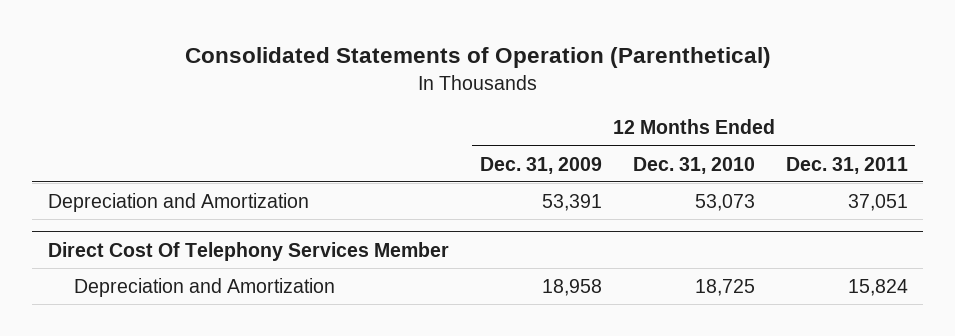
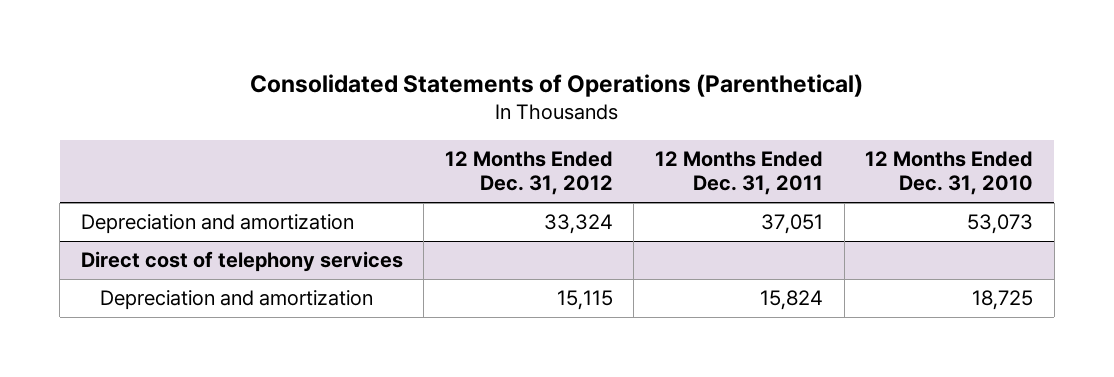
[184,47,771,69] Consolidated Statements of Operation (Parenthetical) -> [249,73,863,97] Consolidated Statements of Operations (Parenthetical)
[479,156,602,174] Dec. 31, 2009 -> none
none -> [444,151,613,196] 12 Months Ended Dec. 31, 2012
[47,192,309,212] Depreciation and Amortization -> [80,214,354,235] Depreciation and amortization
[47,241,449,261] Direct Cost Of Telephony Services Member -> [80,251,403,273] Direct cost of telephony services
[73,277,335,297] Depreciation and Amortization -> [99,290,373,311] Depreciation and amortization

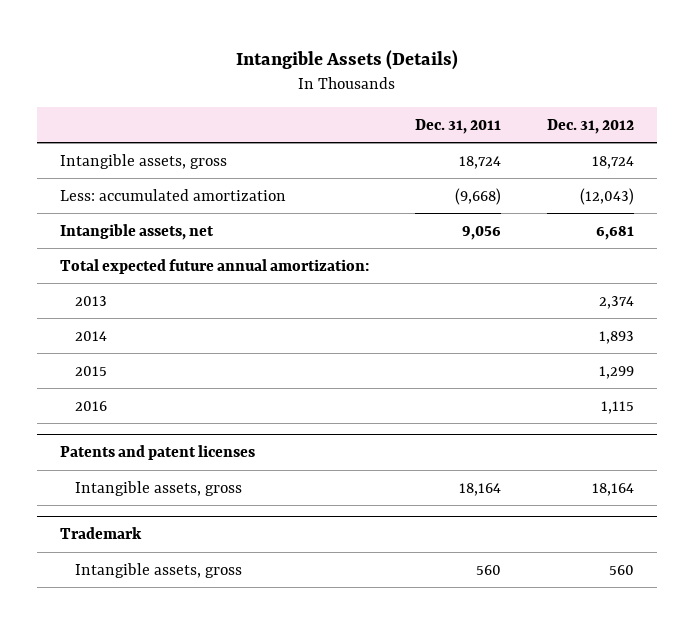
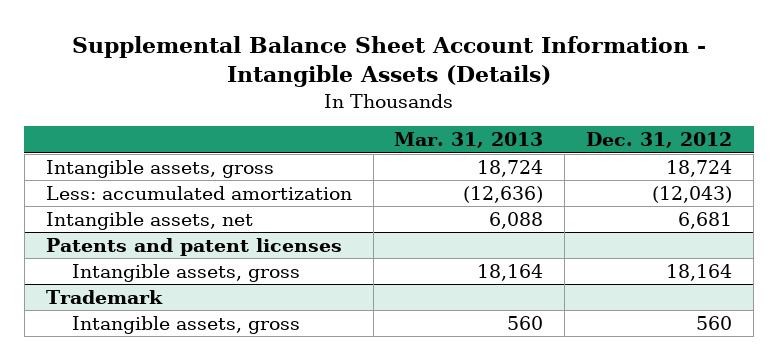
[235,49,458,70] Intangible Assets (Details) -> [71,36,706,88] Supplemental Balance Sheet Account Information - Intangible Assets (Details)
[414,118,501,134] Dec. 31, 2011 -> none
none -> [394,132,544,149] Mar. 31, 2013
[59,258,369,274] Total expected future annual amortization: -> none
[74,295,107,306] 2013 -> none
[74,330,107,341] 2014 -> none
[74,365,107,376] 2015 -> none
[74,400,107,411] 2016 -> none

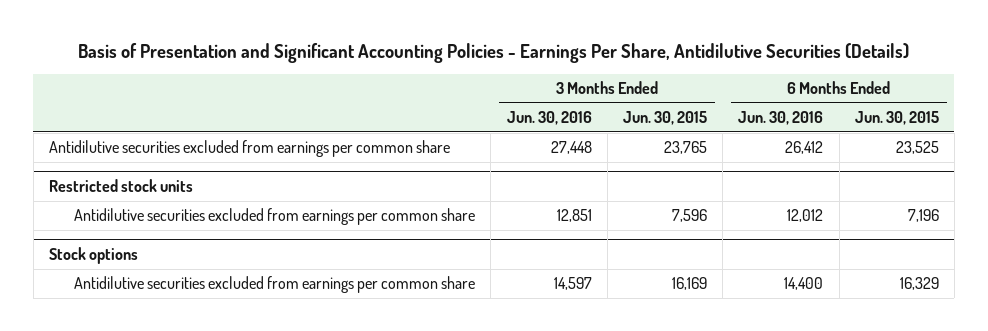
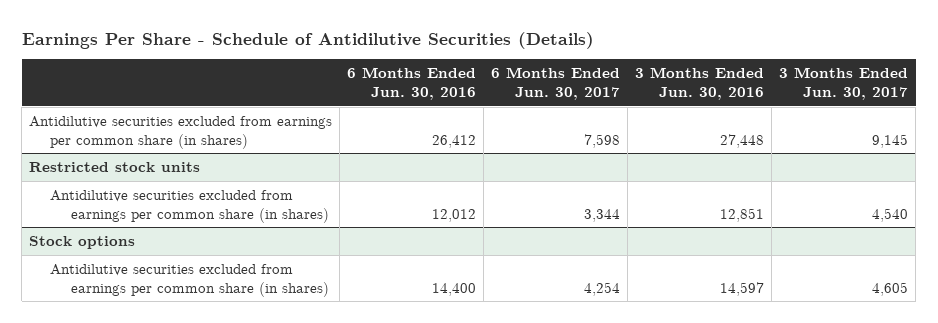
[77,42,909,63] Basis of Presentation and Significant Accounting Policies - Earnings Per Share, Antidilutive Securities (Details) -> [21,31,594,49] Earnings Per Share - Schedule of Antidilutive Securities (Details)
[622,111,707,126] Jun. 30, 2015 -> none
[854,111,939,126] Jun. 30, 2015 -> none
none -> [491,67,621,100] 6 Months Ended Jun. 30, 2017
none -> [779,67,909,100] 3 Months Ended Jun. 30, 2017
[48,140,450,158] Antidilutive securities excluded from earnings per common share -> [29,115,333,149] Antidilutive securities excluded from earnings per common share (in shares)
[74,208,476,226] Antidilutive securities excluded from earnings per common share -> [50,189,329,223] Antidilutive securities excluded from earnings per common share (in shares)
[74,276,476,294] Antidilutive securities excluded from earnings per common share -> [50,263,329,297] Antidilutive securities excluded from earnings per common share (in shares)

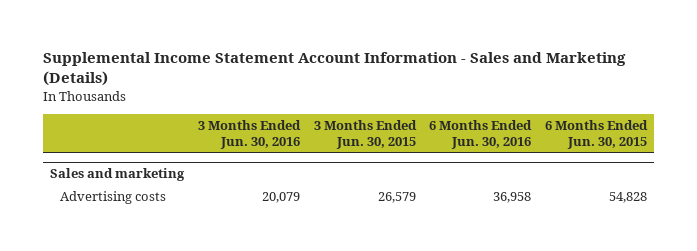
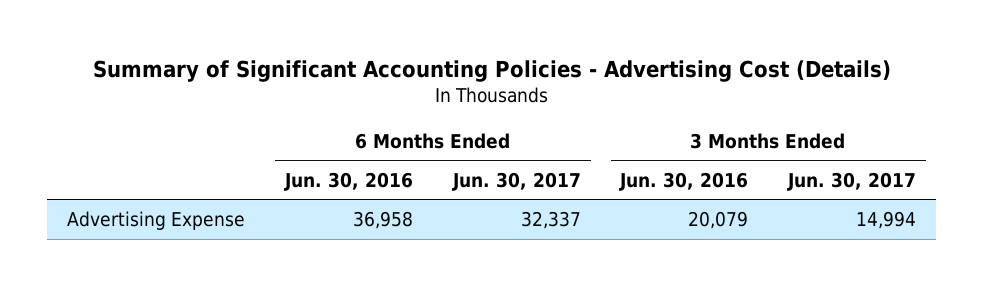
[42,52,626,87] Supplemental Income Statement Account Information - Sales and Marketing (Details) -> [92,59,891,82] Summary of Significant Accounting Policies - Advertising Cost (Details)
[313,119,417,150] 3 Months Ended Jun. 30, 2015 -> none
[545,119,649,150] 6 Months Ended Jun. 30, 2015 -> none
none -> [451,171,581,191] Jun. 30, 2017
none -> [787,171,917,191] Jun. 30, 2017
[49,168,185,182] Sales and marketing -> none
[59,190,166,204] Advertising costs -> [66,211,245,231] Advertising Expense

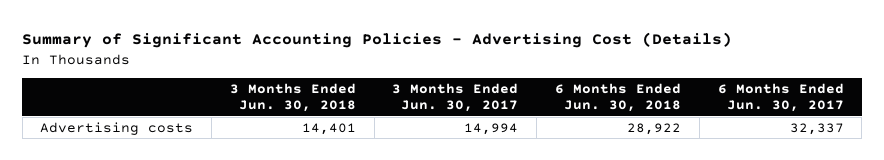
[283,171,413,191] Jun. 30, 2016 -> none
[619,171,749,191] Jun. 30, 2016 -> none
none -> [229,82,356,113] 3 Months Ended Jun. 30, 2018
none -> [555,82,682,113] 6 Months Ended Jun. 30, 2018
[66,211,245,231] Advertising Expense -> [40,121,194,135] Advertising costs

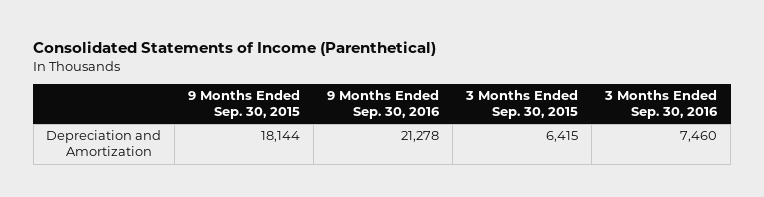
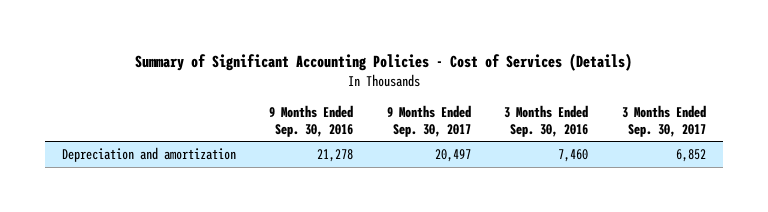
[33,41,437,57] Consolidated Statements of Income (Parenthetical) -> [134,52,632,71] Summary of Significant Accounting Policies - Cost of Services (Details)
[188,90,301,120] 9 Months Ended Sep. 30, 2015 -> none
[465,90,579,120] 3 Months Ended Sep. 30, 2015 -> none
none -> [386,104,471,137] 9 Months Ended Sep. 30, 2017
none -> [622,104,707,137] 3 Months Ended Sep. 30, 2017
[46,130,162,157] Depreciation and Amortization -> [61,147,236,163] Depreciation and amortization

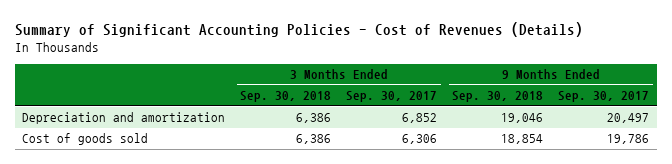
[134,52,632,71] Summary of Significant Accounting Policies - Cost of Services (Details) -> [14,22,583,38] Summary of Significant Accounting Policies - Cost of Revenues (Details)
[269,104,354,137] 9 Months Ended Sep. 30, 2016 -> none
[504,104,589,137] 3 Months Ended Sep. 30, 2016 -> none
none -> [240,91,332,103] Sep. 30, 2018
none -> [452,91,544,103] Sep. 30, 2018
none -> [22,133,149,146] Cost of goods sold

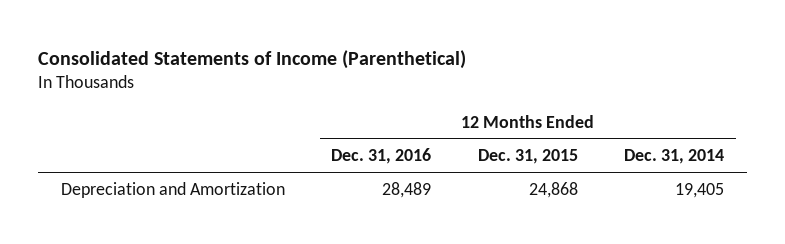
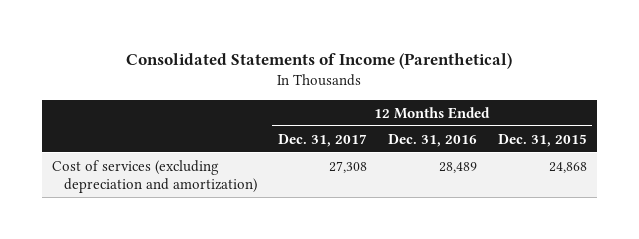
[624,149,725,165] Dec. 31, 2014 -> none
none -> [277,133,367,147] Dec. 31, 2017
[60,182,285,199] Depreciation and Amortization -> [52,159,257,193] Cost of services (excluding depreciation and amortization)

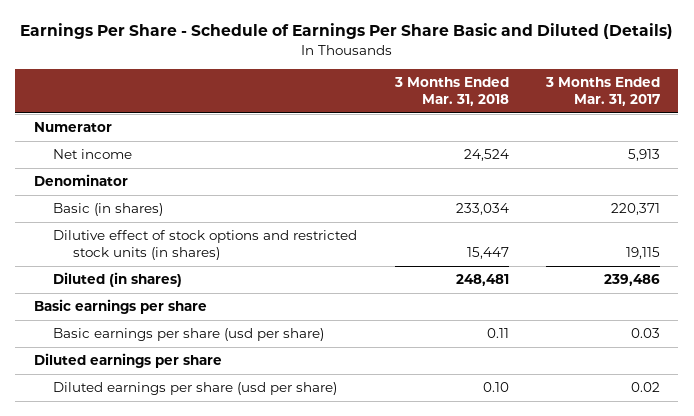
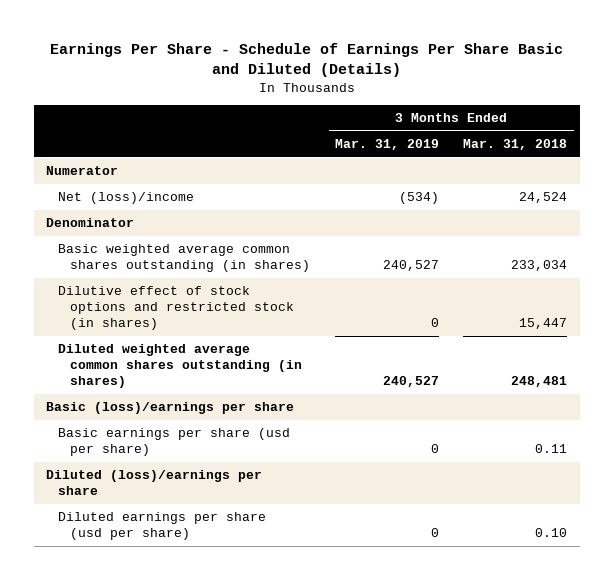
[544,76,660,107] 3 Months Ended Mar. 31, 2017 -> none
none -> [334,138,439,150] Mar. 31, 2019
[53,149,133,160] Net income -> [58,192,195,205] Net (loss)/income
[53,203,164,217] Basic (in shares) -> [58,244,311,273] Basic weighted average common shares outstanding (in shares)
[53,230,358,261] Dilutive effect of stock options and restricted stock units (in shares) -> [58,286,295,331] Dilutive effect of stock options and restricted stock (in shares)
[53,272,183,288] Diluted (in shares) -> [58,344,303,389] Diluted weighted average common shares outstanding (in shares)
[33,299,207,315] Basic earnings per share -> [45,402,294,415] Basic (loss)/earnings per share
[33,353,222,369] Diluted earnings per share -> [45,470,262,496] Diluted (loss)/earnings per share

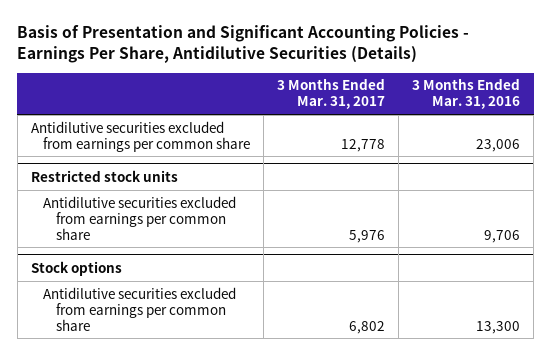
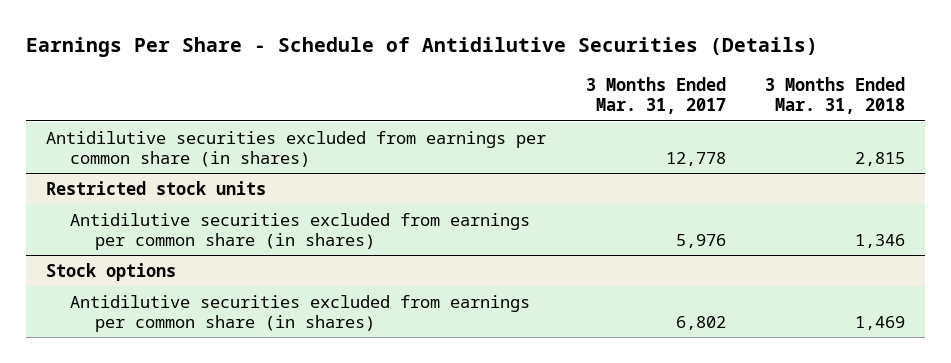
[17,25,470,64] Basis of Presentation and Significant Accounting Policies - Earnings Per Share, Antidilutive Securities (Details) -> [25,37,818,58] Earnings Per Share - Schedule of Antidilutive Securities (Details)
[412,78,521,110] 3 Months Ended Mar. 31, 2016 -> none
none -> [765,77,906,115] 3 Months Ended Mar. 31, 2018
[30,120,251,152] Antidilutive securities excluded from earnings per common share -> [45,130,546,167] Antidilutive securities excluded from earnings per common share (in shares)
[43,195,237,240] Antidilutive securities excluded from earnings per common share -> [70,212,531,250] Antidilutive securities excluded from earnings per common share (in shares)
[43,286,237,331] Antidilutive securities excluded from earnings per common share -> [70,294,531,332] Antidilutive securities excluded from earnings per common share (in shares)

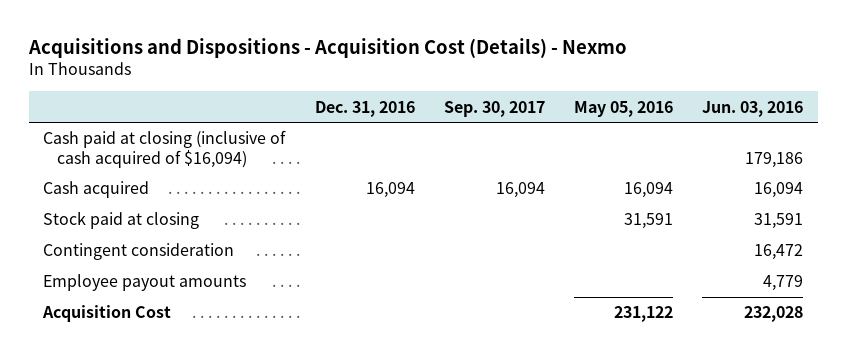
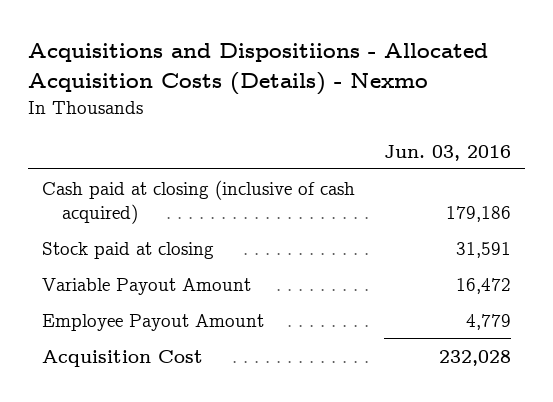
[27,37,627,58] Acquisitions and Dispositions - Acquisition Cost (Details) - Nexmo -> [28,43,489,95] Acquisitions and Dispositiions - Allocated Acquisition Costs (Details) - Nexmo
[314,100,415,117] Dec. 31, 2016 -> none
[443,100,545,117] Sep. 30, 2017 -> none
[574,100,674,117] May 05, 2016 -> none
[43,181,150,199] Cash acquired -> none
[43,130,287,168] Cash paid at closing (inclusive of cash acquired of $16,094) -> [42,179,356,225] Cash paid at closing (inclusive of cash acquired)
[43,243,235,261] Contingent consideration -> [42,277,252,295] Variable Payout Amount
[43,274,247,292] Employee payout amounts -> [42,313,265,331] Employee Payout Amount

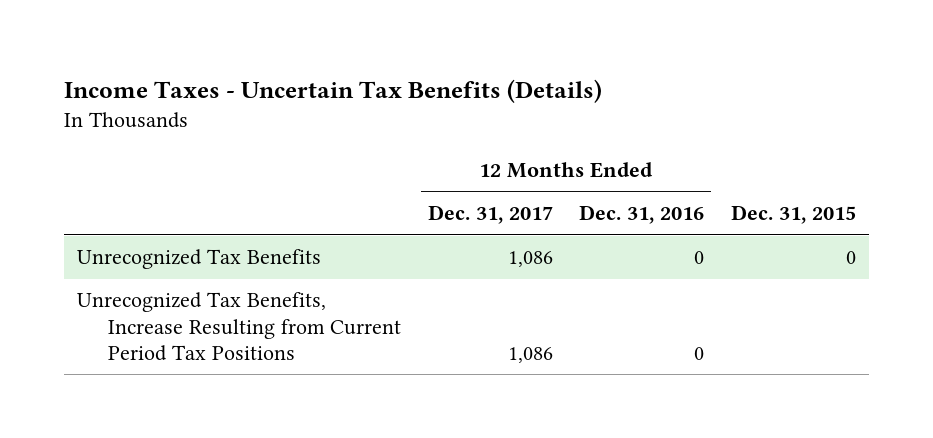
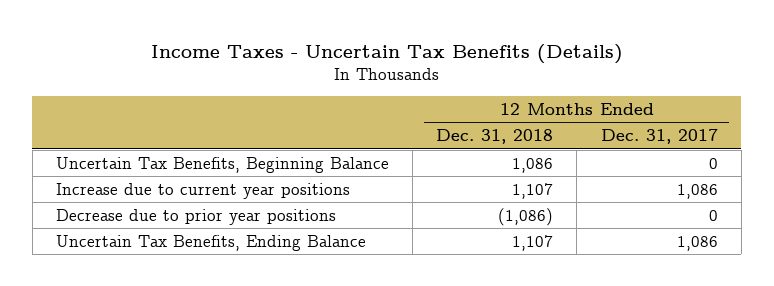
[579,205,705,225] Dec. 31, 2016 -> none
[730,205,856,225] Dec. 31, 2015 -> none
none -> [436,129,554,145] Dec. 31, 2018
[77,249,322,270] Unrecognized Tax Benefits -> [55,156,389,173] Uncertain Tax Benefits, Beginning Balance
[507,251,553,268] 1,086 -> [708,157,718,169] 0
[77,292,402,361] Unrecognized Tax Benefits, Increase Resulting from Current Period Tax Positions -> [55,182,350,199] Increase due to current year positions
none -> [55,208,336,225] Decrease due to prior year positions
none -> [55,234,366,251] Uncertain Tax Benefits, Ending Balance

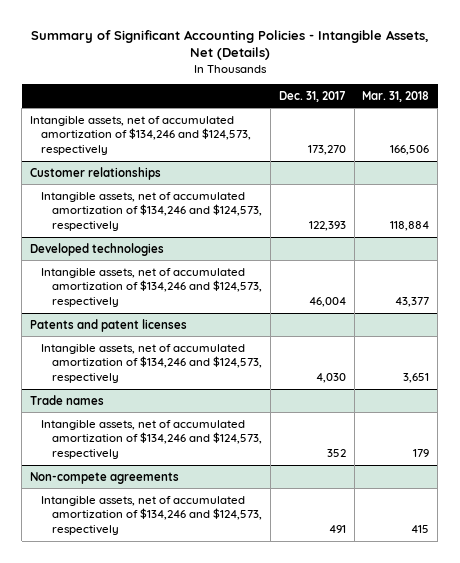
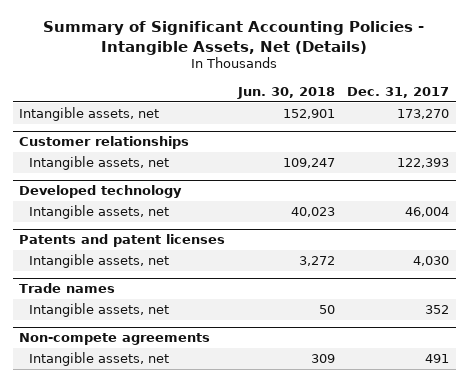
[362,90,430,102] Mar. 31, 2018 -> none
none -> [236,86,335,99] Jun. 30, 2018
[30,115,252,156] Intangible assets, net of accumulated amortization of $134,246 and $124,573, respectively -> [19,107,160,122] Intangible assets, net
[41,191,263,232] Intangible assets, net of accumulated amortization of $134,246 and $124,573, respectively -> [29,156,170,171] Intangible assets, net
[30,242,165,256] Developed technologies -> [19,185,183,199] Developed technology
[41,267,263,308] Intangible assets, net of accumulated amortization of $134,246 and $124,573, respectively -> [29,205,170,220] Intangible assets, net
[41,343,263,384] Intangible assets, net of accumulated amortization of $134,246 and $124,573, respectively -> [29,254,170,269] Intangible assets, net
[41,419,263,460] Intangible assets, net of accumulated amortization of $134,246 and $124,573, respectively -> [29,303,170,318] Intangible assets, net
[41,495,263,536] Intangible assets, net of accumulated amortization of $134,246 and $124,573, respectively -> [29,352,170,367] Intangible assets, net

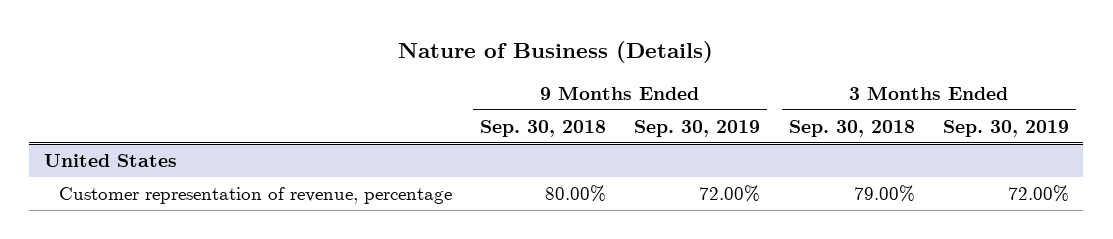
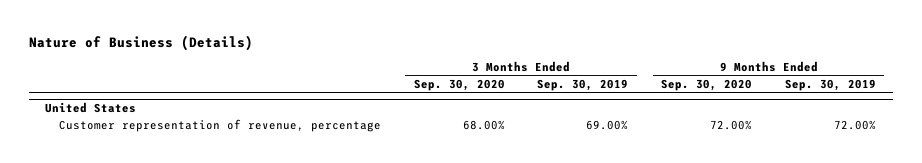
[479,119,606,137] Sep. 30, 2018 -> none
[788,119,915,137] Sep. 30, 2018 -> none
none -> [413,78,505,91] Sep. 30, 2020
none -> [661,78,753,91] Sep. 30, 2020
[1008,184,1070,202] 72.00% -> [586,120,629,131] 69.00%

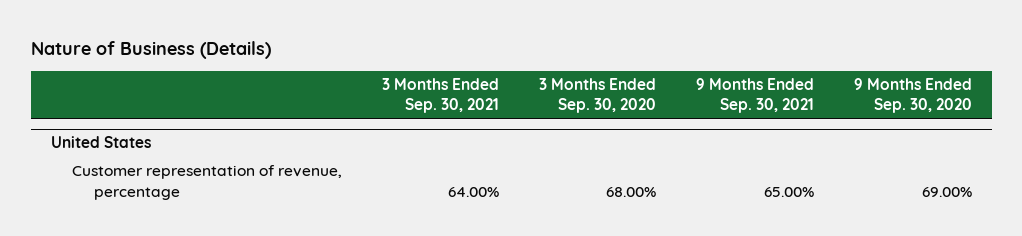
[537,78,629,91] Sep. 30, 2019 -> none
[785,78,877,91] Sep. 30, 2019 -> none
none -> [382,78,500,114] 3 Months Ended Sep. 30, 2021
none -> [695,78,814,114] 9 Months Ended Sep. 30, 2021
[710,120,753,131] 72.00% -> [921,186,972,197] 69.00%

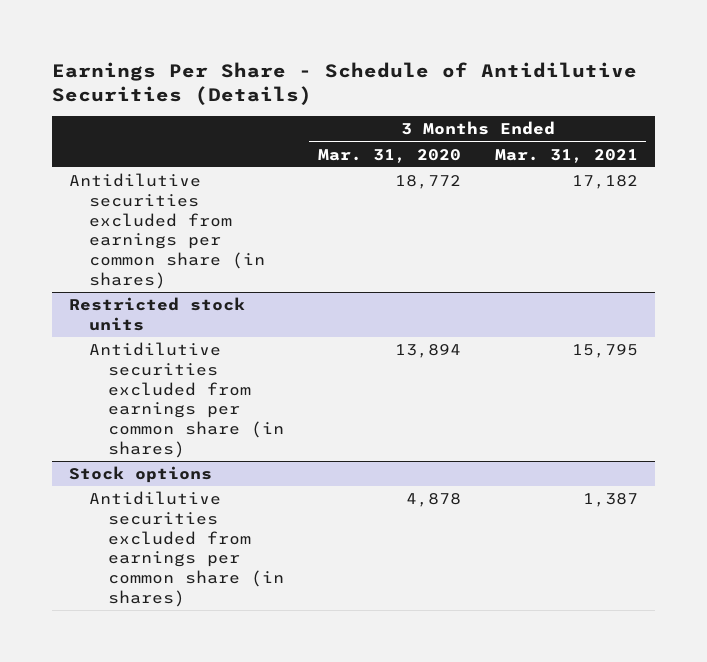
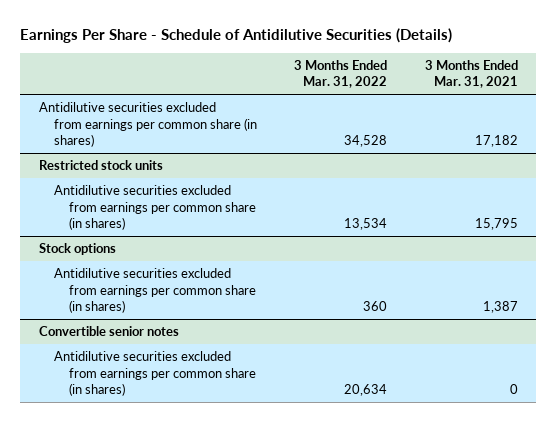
[317,148,461,163] Mar. 31, 2020 -> none
none -> [294,59,388,89] 3 Months Ended Mar. 31, 2022
none -> [38,325,179,336] Convertible senior notes
none -> [54,350,257,397] Antidilutive securities excluded from earnings per common share (in shares)

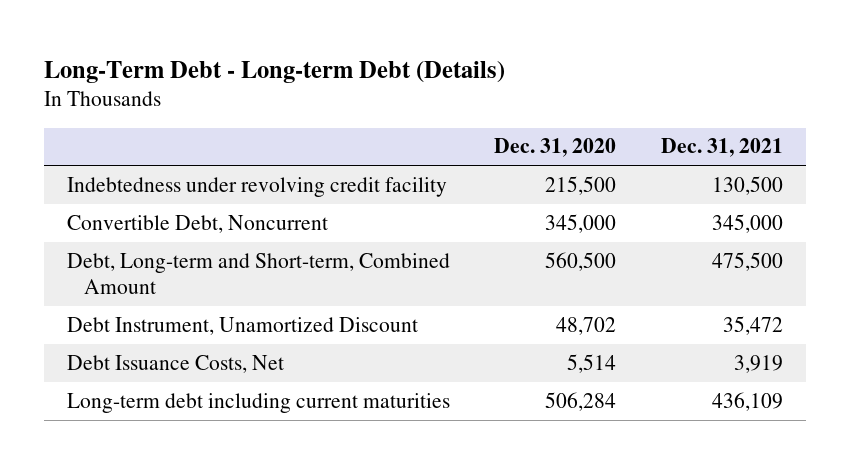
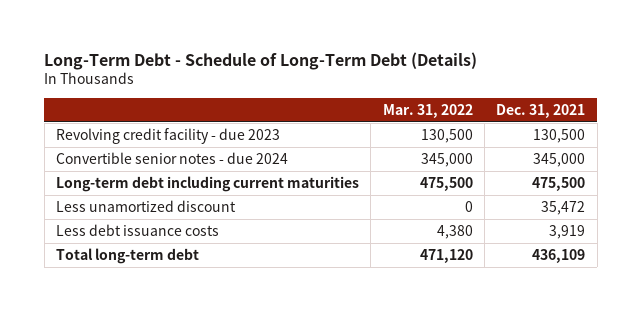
[44,60,506,83] Long-Term Debt - Long-term Debt (Details) -> [44,51,478,70] Long-Term Debt - Schedule of Long-Term Debt (Details)
[494,138,617,158] Dec. 31, 2020 -> none
none -> [382,104,473,119] Mar. 31, 2022
[66,176,447,197] Indebtedness under revolving credit facility -> [56,127,281,144] Revolving credit facility - due 2023
[66,214,328,233] Convertible Debt, Noncurrent -> [56,151,289,164] Convertible senior notes - due 2024
[66,252,450,295] Debt, Long-term and Short-term, Combined Amount -> [56,175,360,192] Long-term debt including current maturities
[66,316,418,335] Debt Instrument, Unamortized Discount -> [56,199,237,212] Less unamortized discount
[66,354,284,373] Debt Issuance Costs, Net -> [56,223,220,236] Less debt issuance costs
[66,392,450,413] Long-term debt including current maturities -> [56,247,200,264] Total long-term debt

